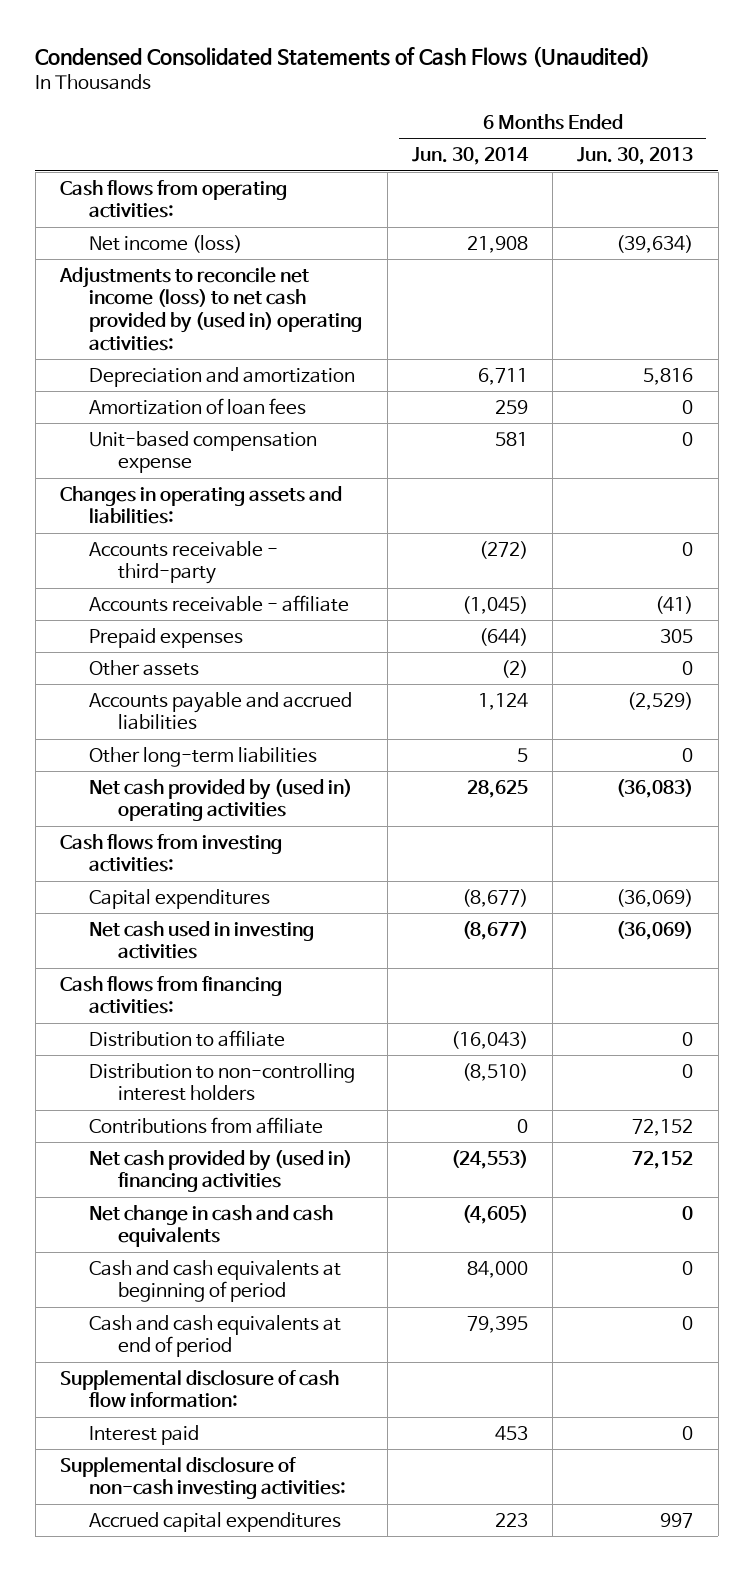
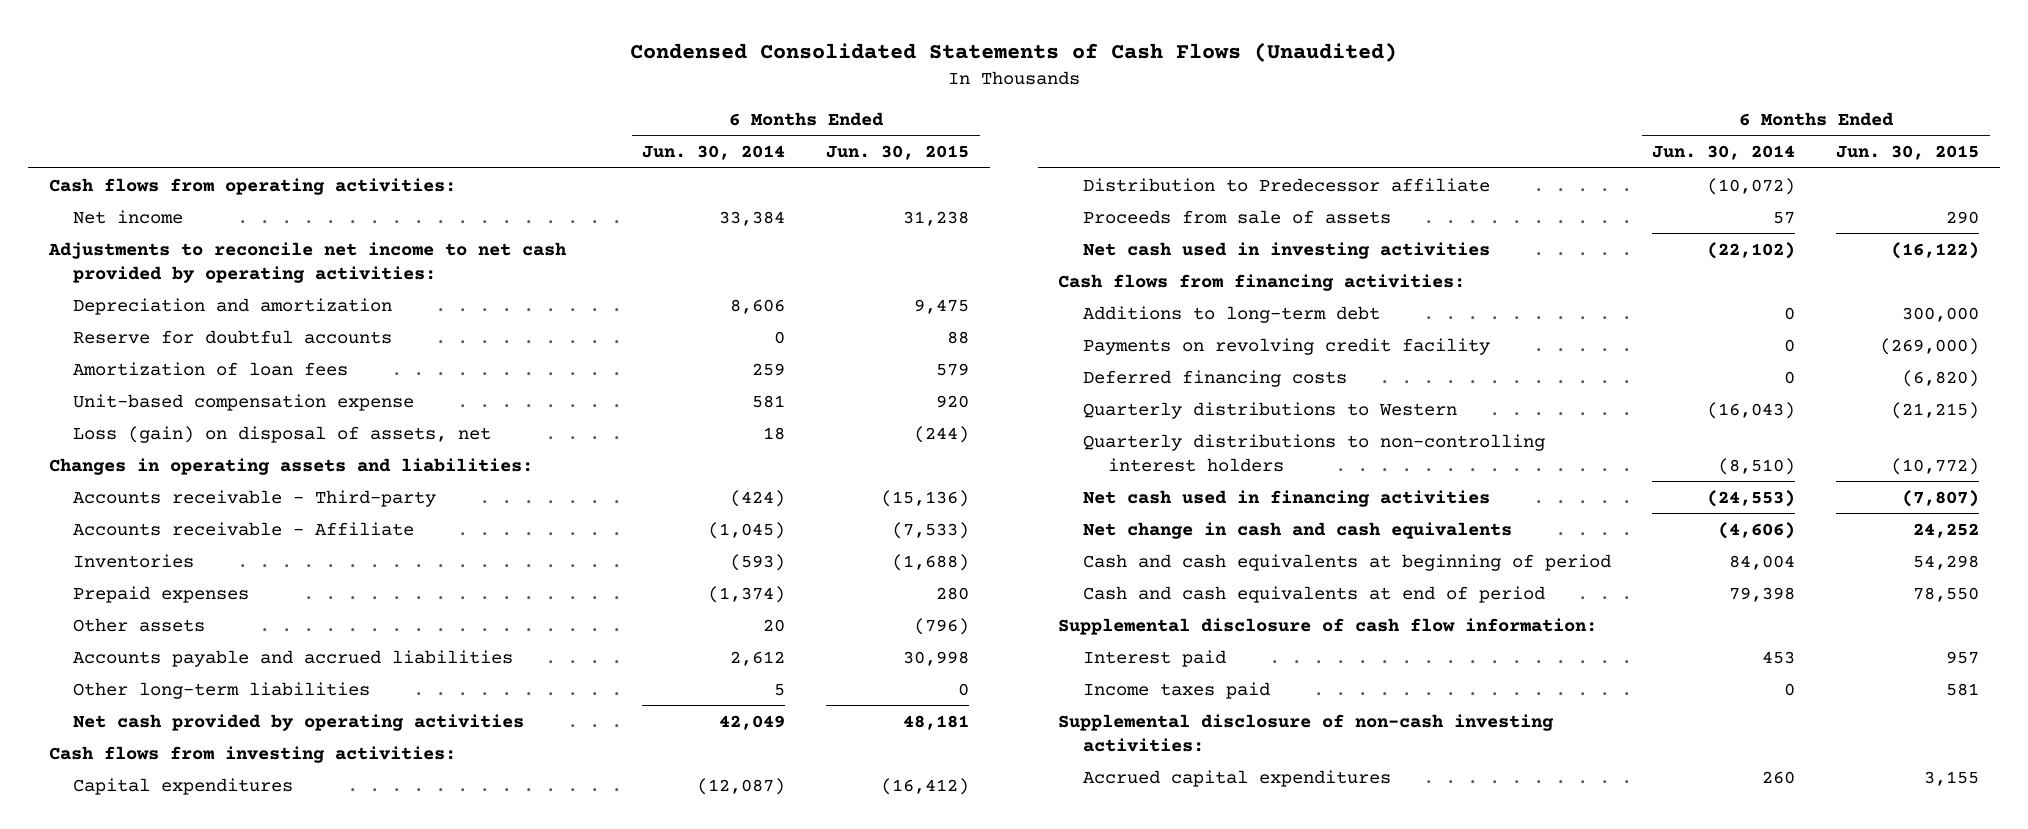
[577,147,694,166] Jun. 30, 2013 -> none
none -> [826,145,970,161] Jun. 30, 2015
[89,234,243,253] Net income (loss) -> [73,209,184,224] Net income
[466,235,528,253] 21,908 -> [719,210,786,226] 33,384
[59,266,363,351] Adjustments to reconcile net income (loss) to net cash provided by (used in) operating activities: -> [47,241,567,283] Adjustments to reconcile net income to net cash provided by operating activities:
[477,367,528,385] 6,711 -> [730,298,786,314] 8,606
none -> [73,329,393,344] Reserve for doubtful accounts
none -> [73,425,492,443] Loss (gain) on disposal of assets, net
[89,540,279,585] Accounts receivable - third-party -> [73,489,437,507] Accounts receivable - Third-party
[478,540,528,559] (272) -> [730,489,786,507] (424)
[89,594,350,612] Accounts receivable - affiliate -> [73,521,415,536] Accounts receivable - Affiliate
none -> [73,553,195,568] Inventories
[478,627,528,646] (644) -> [708,585,786,603] (1,374)
[500,659,528,678] (2) -> [763,618,786,632] 20
[477,692,528,710] 1,124 -> [730,650,786,666] 2,612
[89,778,353,822] Net cash provided by (used in) operating activities -> [73,713,525,731] Net cash provided by operating activities
[466,779,528,798] 28,625 -> [719,714,786,730] 42,049
[461,888,528,907] (8,677) -> [697,777,786,795] (12,087)
none -> [1083,177,1491,192] Distribution to Predecessor affiliate
none -> [1083,209,1392,224] Proceeds from sale of assets
[461,920,528,940] (8,677) -> [1707,241,1796,259] (22,102)
[89,1116,324,1134] Contributions from affiliate -> none
none -> [1083,305,1381,323] Additions to long-term debt
none -> [1083,337,1491,355] Payments on revolving credit facility
none -> [1083,369,1348,387] Deferred financing costs
[89,1029,286,1047] Distribution to affiliate -> [1083,401,1458,419] Quarterly distributions to Western
[89,1062,356,1102] Distribution to non-controlling interest holders -> [1083,433,1546,472] Quarterly distributions to non-controlling interest holders
[89,1149,353,1193] Net cash provided by (used in) financing activities -> [1083,489,1491,507] Net cash used in financing activities
[461,1204,528,1224] (4,605) -> [1718,521,1796,539] (4,606)
[466,1260,528,1278] 84,000 -> [1729,554,1796,570] 84,004
[466,1315,528,1333] 79,395 -> [1729,586,1796,602] 79,398
none -> [1083,681,1271,699] Income taxes paid
[494,1512,528,1527] 223 -> [1762,770,1796,784] 260

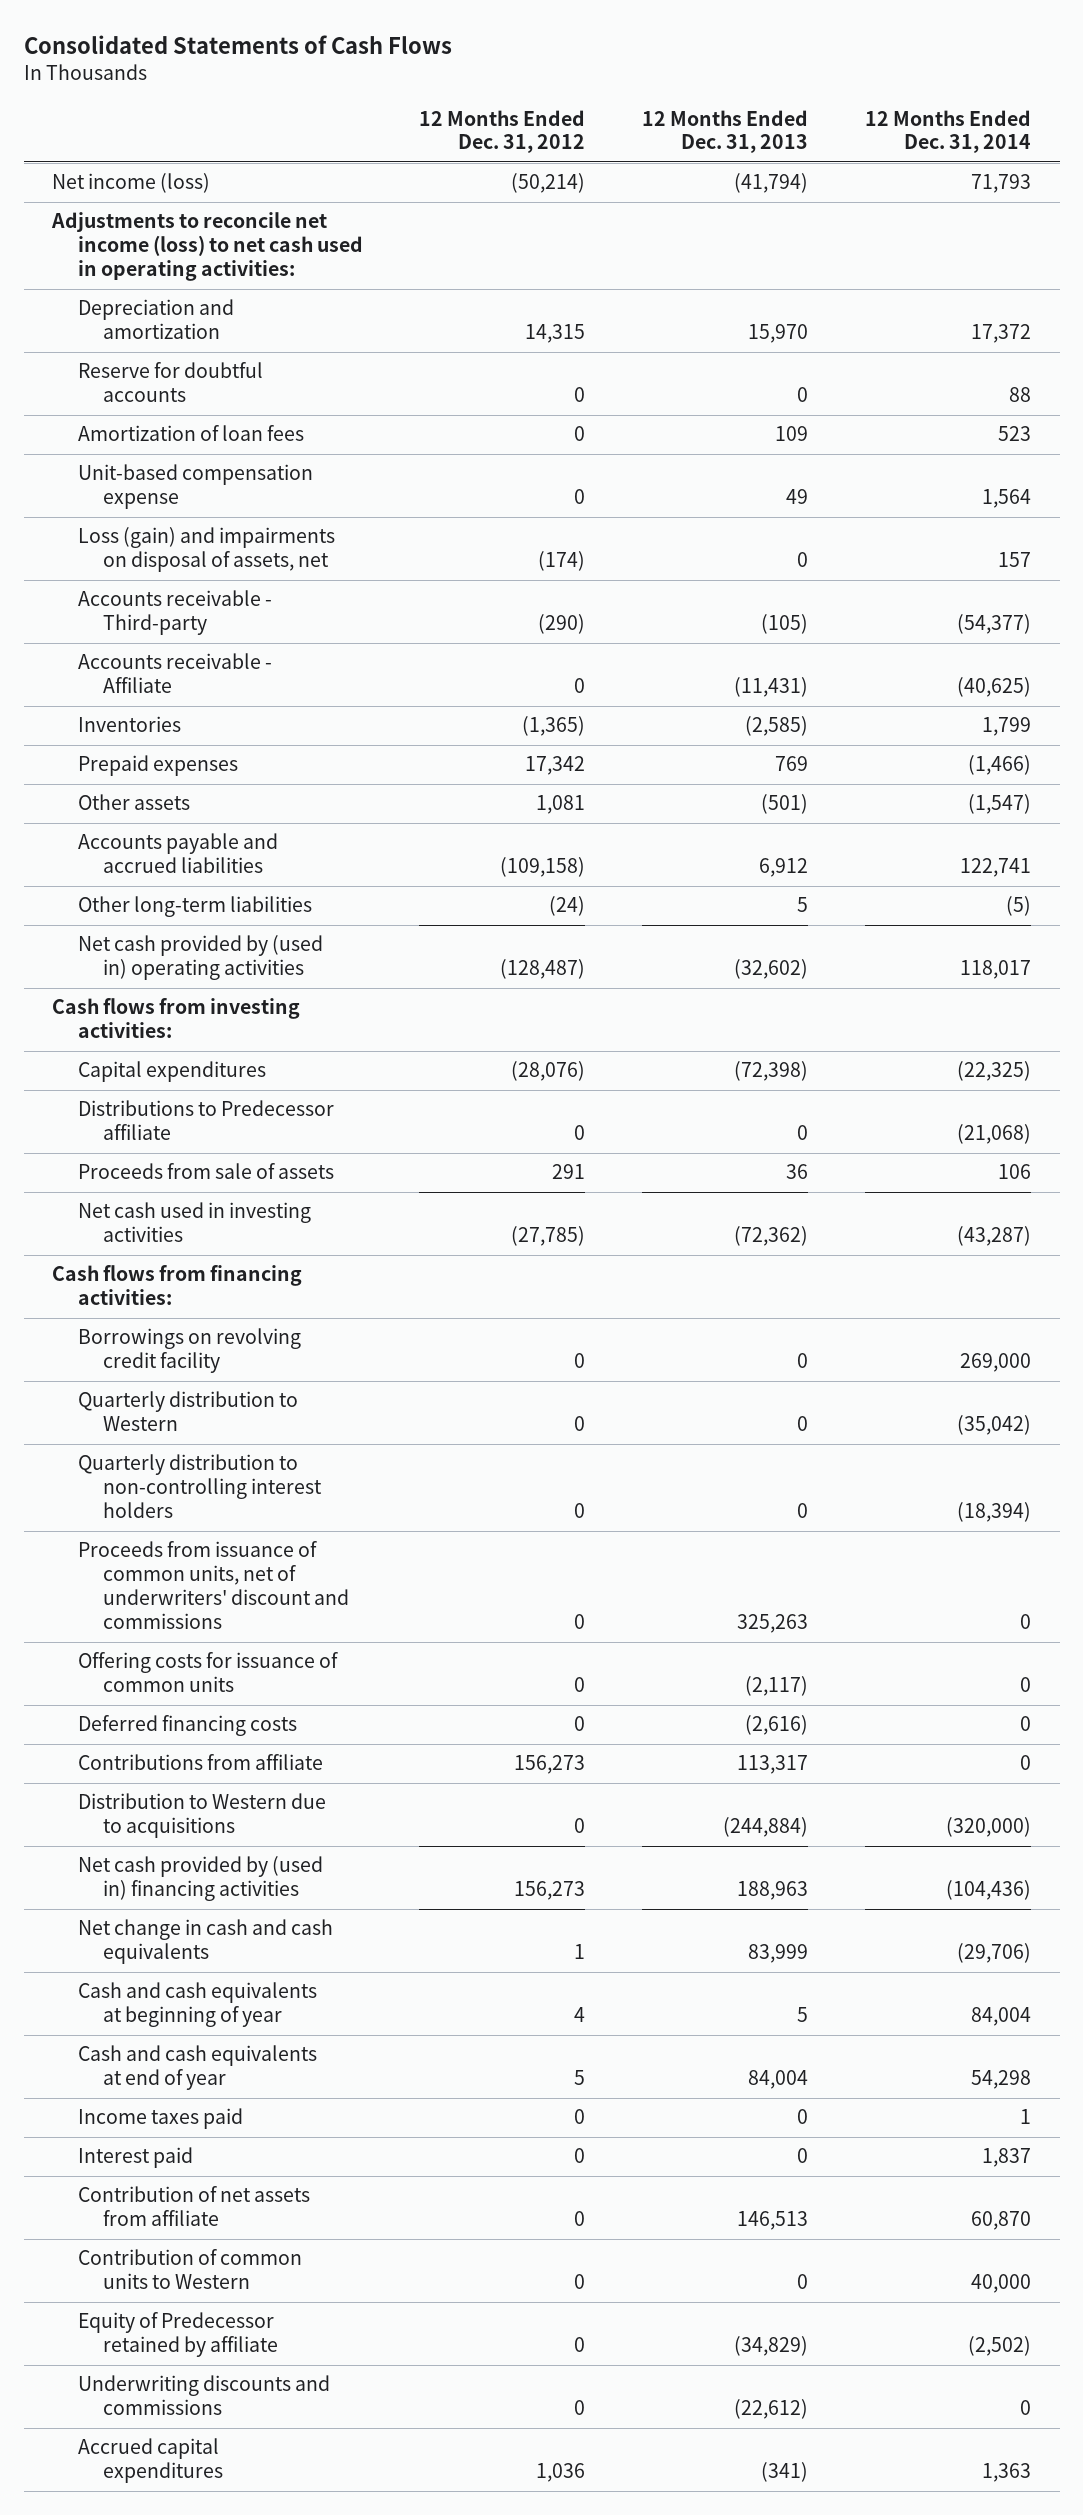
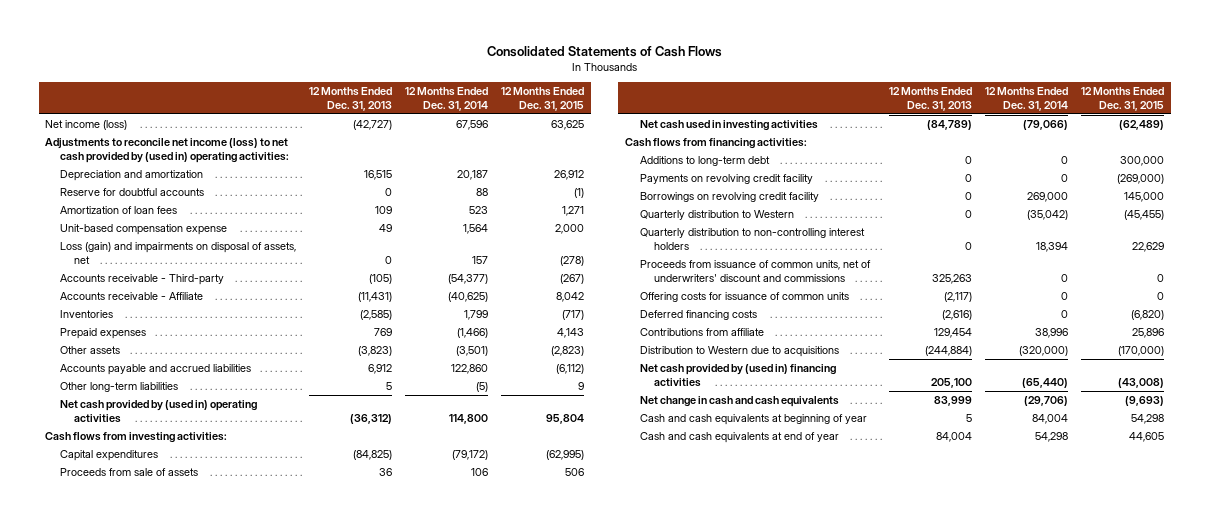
[419,109,586,154] 12 Months Ended Dec. 31, 2012 -> none
none -> [501,86,585,112] 12 Months Ended Dec. 31, 2015
[734,173,809,194] (41,794) -> [352,119,392,130] (42,727)
[971,174,1032,194] 71,793 -> [455,119,488,130] 67,596
[51,212,363,282] Adjustments to reconcile net income (loss) to net cash used in operating activities: -> [45,137,289,164] Adjustments to reconcile net income (loss) to net cash provided by (used in) operating activities:
[748,324,809,344] 15,970 -> [363,169,392,180] 16,515
[971,324,1032,344] 17,372 -> [456,169,488,180] 20,187
[761,794,809,815] (501) -> [357,345,392,356] (3,823)
[968,794,1032,815] (1,547) -> [455,345,488,356] (3,501)
[960,858,1032,878] 122,741 -> [450,363,488,374] 122,860
[734,959,809,980] (32,602) -> [349,414,392,425] (36,312)
[960,960,1032,980] 118,017 -> [448,414,488,425] 114,800
[77,1100,334,1141] Distributions to Predecessor affiliate -> none
[734,1061,809,1082] (72,398) -> [352,449,392,460] (84,825)
[957,1061,1032,1082] (22,325) -> [451,449,488,460] (79,172)
[734,1226,809,1247] (72,362) -> [926,119,972,130] (84,789)
[957,1226,1032,1247] (43,287) -> [1022,119,1068,130] (79,066)
none -> [639,155,770,166] Additions to long-term debt
none -> [639,173,813,184] Payments on revolving credit facility
[957,1502,1032,1523] (18,394) -> [1035,242,1068,253] 18,394
[737,1755,809,1775] 113,317 -> [933,327,972,338] 129,454
[1020,1755,1032,1771] 0 -> [1034,327,1068,338] 38,996
[737,1881,809,1901] 188,963 -> [930,378,972,389] 205,100
[946,1880,1032,1901] (104,436) -> [1021,378,1068,389] (65,440)
[77,2108,243,2130] Income taxes paid -> none
[77,2147,193,2169] Interest paid -> none
[77,2186,310,2227] Contribution of net assets from affiliate -> none
[77,2249,302,2290] Contribution of common units to Western -> none
[77,2312,279,2358] Equity of Predecessor retained by affiliate -> none
[77,2375,330,2416] Underwriting discounts and commissions -> none
[77,2438,224,2484] Accrued capital expenditures -> none

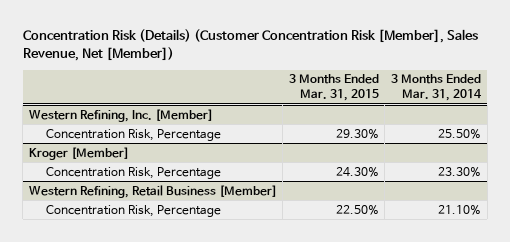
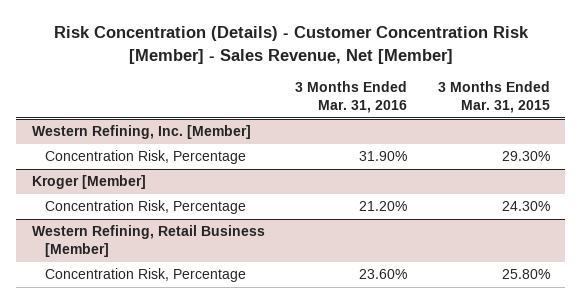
[22,29,478,62] Concentration Risk (Details) (Customer Concentration Risk [Member], Sales Revenue, Net [Member]) -> [53,26,529,64] Risk Concentration (Details) - Customer Concentration Risk [Member] - Sales Revenue, Net [Member]
[391,74,483,102] 3 Months Ended Mar. 31, 2014 -> none
none -> [295,81,408,114] 3 Months Ended Mar. 31, 2016
[335,204,379,215] 22.50% -> [501,269,550,280] 25.80%

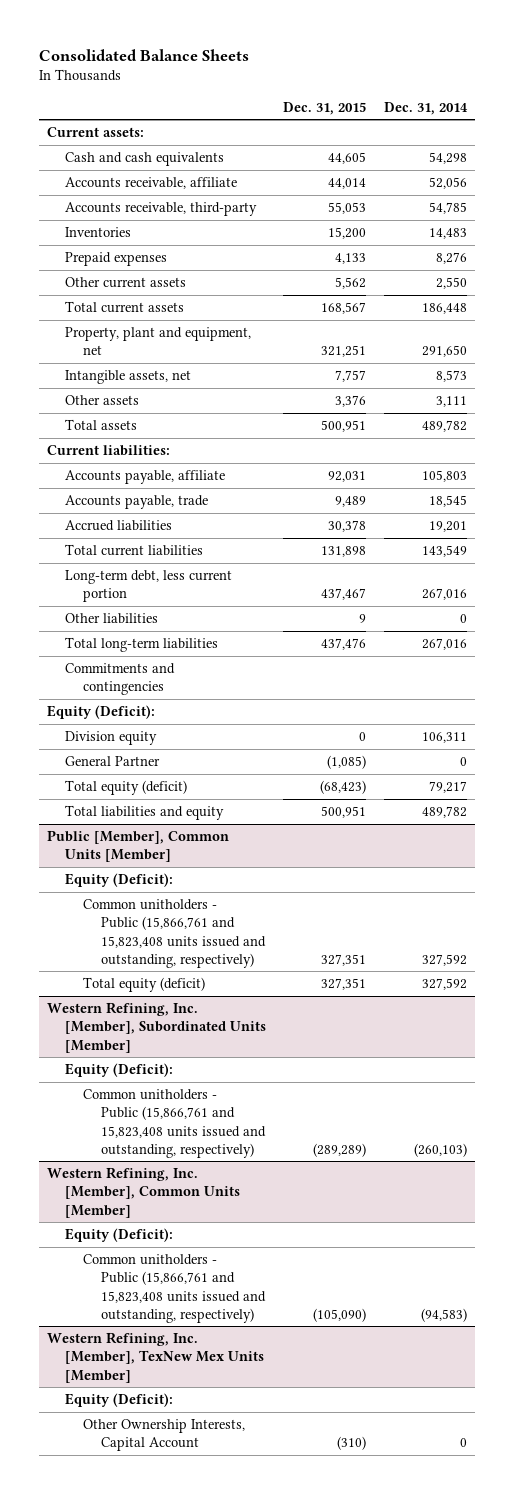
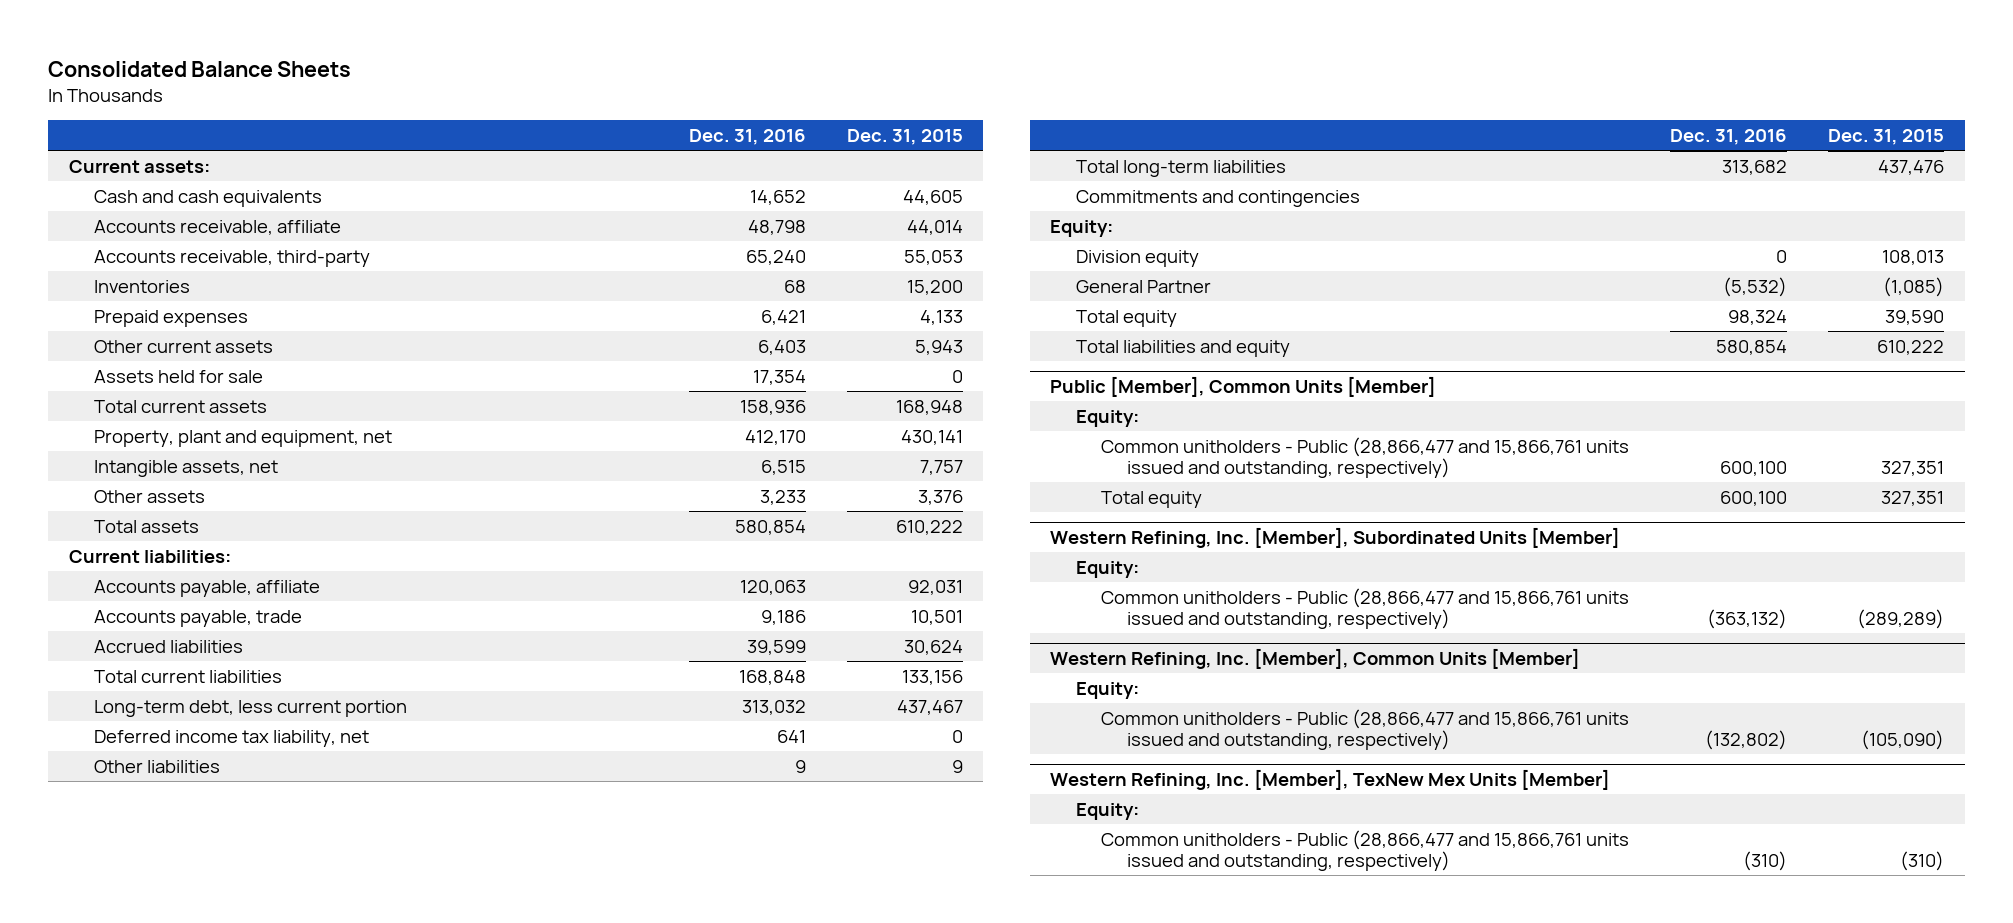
[383,101,468,115] Dec. 31, 2014 -> none
none -> [688,129,806,146] Dec. 31, 2016
[335,277,367,290] 5,562 -> [914,339,963,355] 5,943
none -> [94,369,264,383] Assets held for sale
[321,302,367,315] 168,567 -> [895,399,963,415] 168,948
[321,345,367,358] 321,251 -> [900,429,963,445] 430,141
[321,420,367,433] 500,951 -> [895,519,963,535] 610,222
[335,496,367,508] 9,489 -> [910,609,963,625] 10,501
[328,520,367,533] 30,378 -> [903,639,963,655] 30,624
[321,546,367,558] 131,898 -> [901,669,963,685] 133,156
none -> [94,729,370,747] Deferred income tax liability, net
[47,705,156,720] Equity (Deficit): -> [1050,219,1114,237] Equity:
[359,732,367,742] 0 -> [1882,249,1945,265] 108,013
[65,780,188,796] Total equity (deficit) -> [1075,309,1177,327] Total equity
[320,780,367,795] (68,423) -> [1885,309,1945,325] 39,590
[321,806,367,819] 500,951 -> [1877,339,1945,355] 610,222
[65,873,174,888] Equity (Deficit): -> [1075,409,1139,427] Equity:
[83,899,267,968] Common unitholders - Public (15,866,761 and 15,823,408 units issued and outstanding, respectively) -> [1101,436,1630,479] Common unitholders - Public (28,866,477 and 15,866,761 units issued and outstanding, respectively)
[83,977,206,993] Total equity (deficit) -> [1101,490,1203,508] Total equity
[65,1063,174,1078] Equity (Deficit): -> [1075,560,1139,578] Equity:
[83,1089,267,1158] Common unitholders - Public (15,866,761 and 15,823,408 units issued and outstanding, respectively) -> [1101,587,1630,630] Common unitholders - Public (28,866,477 and 15,866,761 units issued and outstanding, respectively)
[65,1228,174,1243] Equity (Deficit): -> [1075,681,1139,699] Equity:
[83,1254,267,1323] Common unitholders - Public (15,866,761 and 15,823,408 units issued and outstanding, respectively) -> [1101,708,1630,751] Common unitholders - Public (28,866,477 and 15,866,761 units issued and outstanding, respectively)
[83,1419,246,1452] Other Ownership Interests, Capital Account -> none
[65,1393,174,1408] Equity (Deficit): -> [1075,802,1139,820] Equity:
none -> [1101,829,1630,872] Common unitholders - Public (28,866,477 and 15,866,761 units issued and outstanding, respectively)

